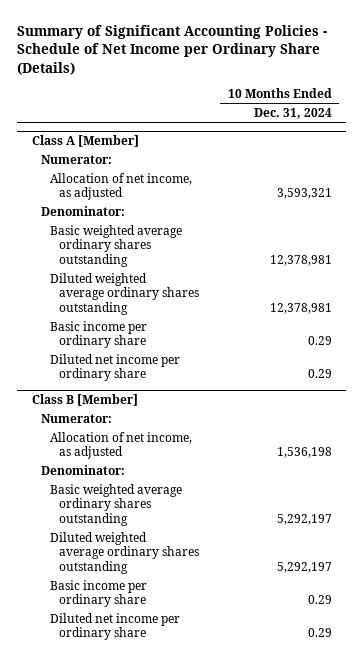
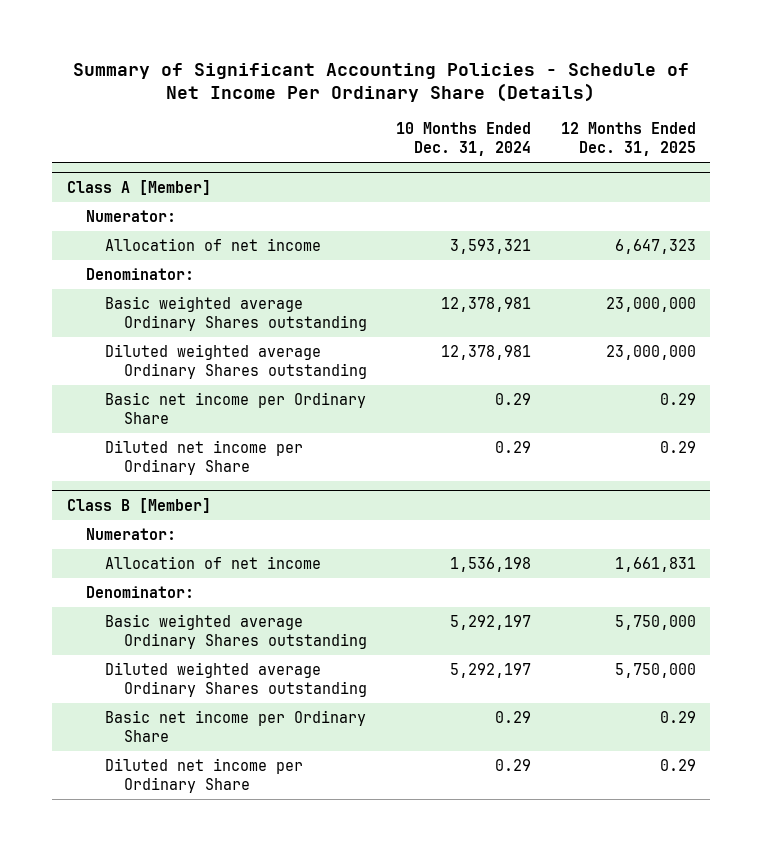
[17,24,328,75] Summary of Significant Accounting Policies - Schedule of Net Income per Ordinary Share (Details) -> [73,62,690,103] Summary of Significant Accounting Policies - Schedule of Net Income Per Ordinary Share (Details)
none -> [560,122,696,157] 12 Months Ended Dec. 31, 2025
[49,172,192,201] Allocation of net income, as adjusted -> [105,238,322,252] Allocation of net income
[49,224,182,267] Basic weighted average ordinary shares outstanding -> [105,296,368,331] Basic weighted average Ordinary Shares outstanding
[49,272,199,315] Diluted weighted average ordinary shares outstanding -> [105,344,368,379] Diluted weighted average Ordinary Shares outstanding
[49,320,147,349] Basic income per ordinary share -> [105,392,367,424] Basic net income per Ordinary Share
[49,353,180,382] Diluted net income per ordinary share -> [105,440,304,475] Diluted net income per Ordinary Share
[49,431,192,460] Allocation of net income, as adjusted -> [105,556,322,570] Allocation of net income
[49,483,182,526] Basic weighted average ordinary shares outstanding -> [105,614,368,649] Basic weighted average Ordinary Shares outstanding
[49,531,199,574] Diluted weighted average ordinary shares outstanding -> [105,662,368,697] Diluted weighted average Ordinary Shares outstanding
[49,579,147,608] Basic income per ordinary share -> [105,710,367,742] Basic net income per Ordinary Share
[49,612,180,641] Diluted net income per ordinary share -> [105,758,304,793] Diluted net income per Ordinary Share

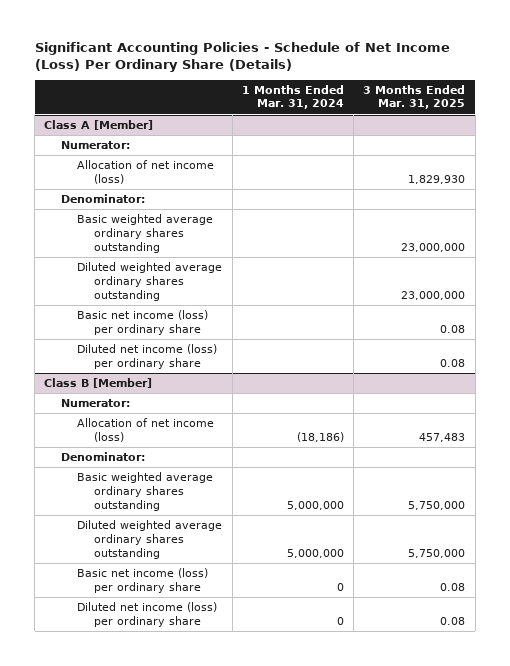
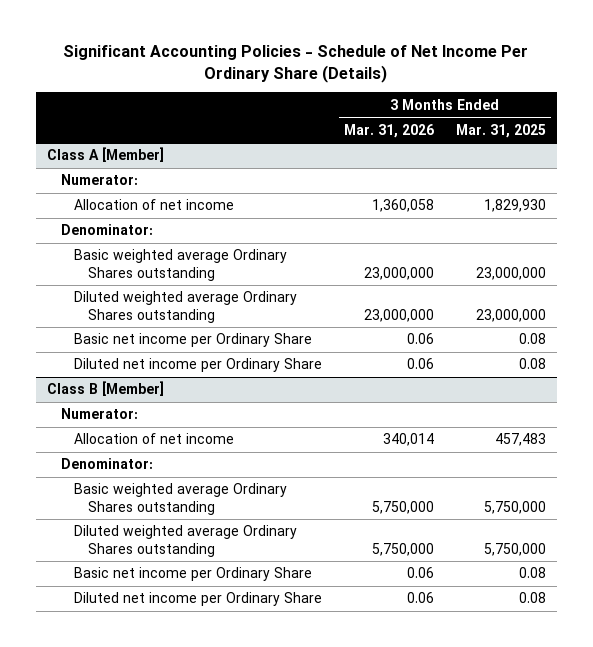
[34,41,450,72] Significant Accounting Policies - Schedule of Net Income (Loss) Per Ordinary Share (Details) -> [63,45,529,83] Significant Accounting Policies - Schedule of Net Income Per Ordinary Share (Details)
[241,84,344,110] 1 Months Ended Mar. 31, 2024 -> none
none -> [344,123,435,138] Mar. 31, 2026
[77,160,215,184] Allocation of net income (loss) -> [74,199,235,211] Allocation of net income
[77,214,214,253] Basic weighted average ordinary shares outstanding -> [74,249,288,281] Basic weighted average Ordinary Shares outstanding
[77,262,223,301] Diluted weighted average ordinary shares outstanding -> [74,291,298,323] Diluted weighted average Ordinary Shares outstanding
[77,310,209,335] Basic net income (loss) per ordinary share -> [74,333,313,348] Basic net income per Ordinary Share
[77,344,218,369] Diluted net income (loss) per ordinary share -> [74,358,323,373] Diluted net income per Ordinary Share
[77,418,215,442] Allocation of net income (loss) -> [74,433,235,445] Allocation of net income
[77,472,214,511] Basic weighted average ordinary shares outstanding -> [74,483,288,515] Basic weighted average Ordinary Shares outstanding
[77,520,223,559] Diluted weighted average ordinary shares outstanding -> [74,525,298,557] Diluted weighted average Ordinary Shares outstanding
[77,568,209,593] Basic net income (loss) per ordinary share -> [74,567,313,582] Basic net income per Ordinary Share
[77,602,218,627] Diluted net income (loss) per ordinary share -> [74,592,323,607] Diluted net income per Ordinary Share

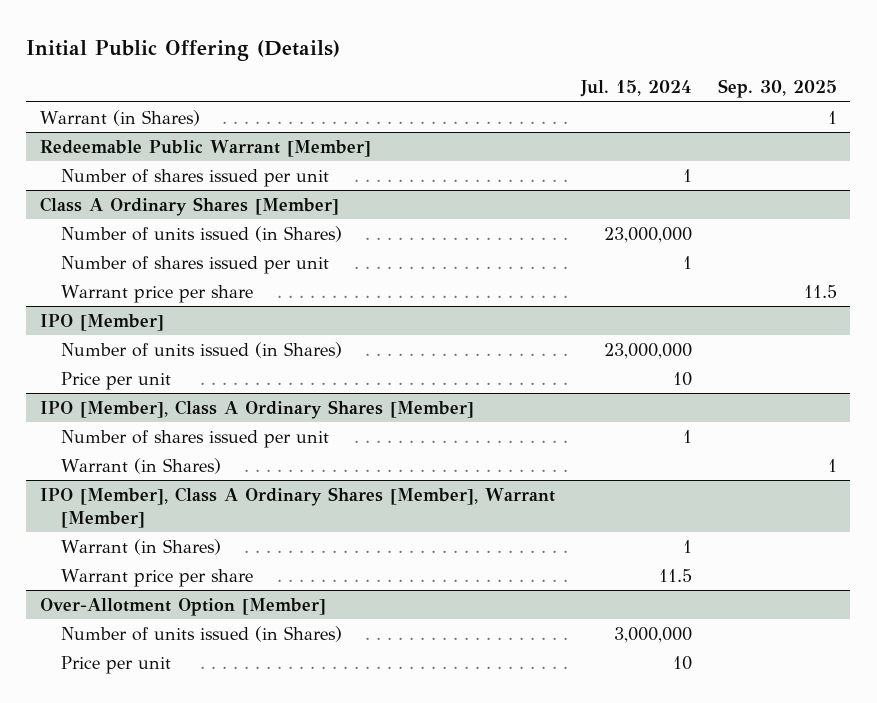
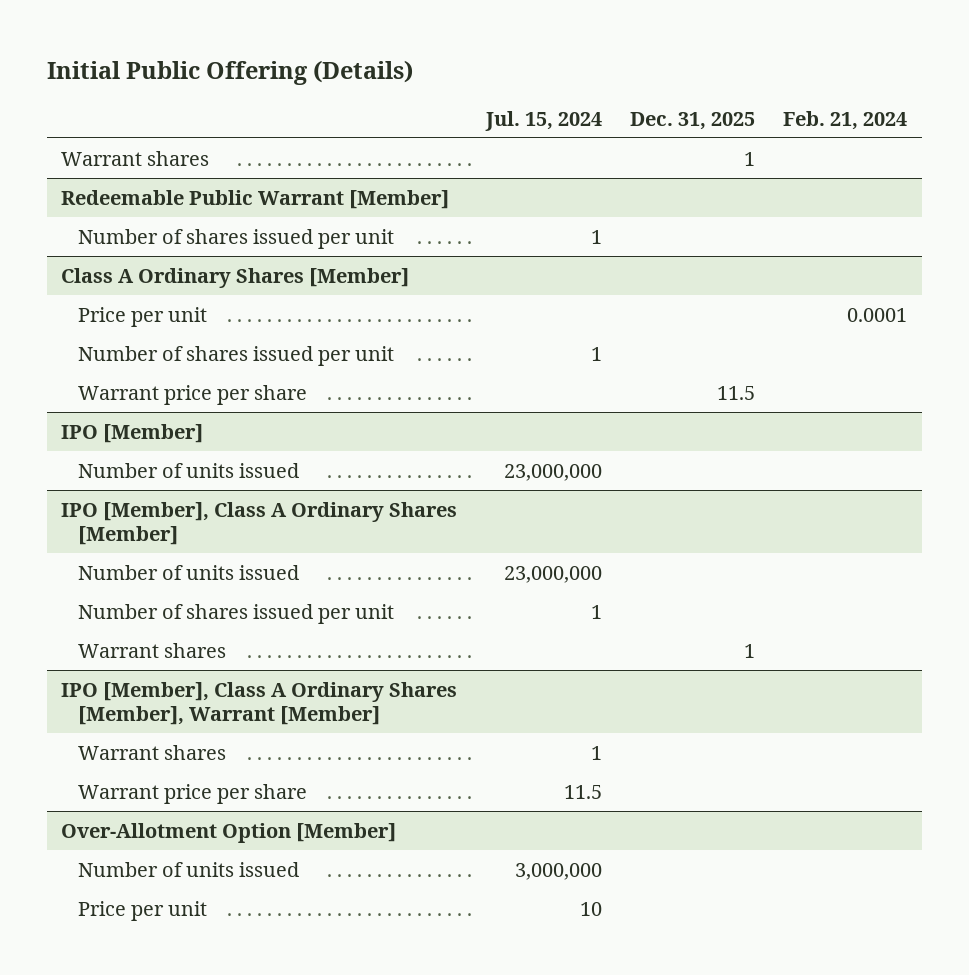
[718,79,838,99] Sep. 30, 2025 -> none
none -> [630,111,756,130] Dec. 31, 2025
none -> [783,110,908,130] Feb. 21, 2024
[39,109,200,126] Warrant (in Shares) -> [61,150,210,166] Warrant shares
[60,225,342,242] Number of units issued (in Shares) -> none
none -> [77,306,207,327] Price per unit
[60,371,171,390] Price per unit -> none
[60,341,342,358] Number of units issued (in Shares) -> [77,462,299,478] Number of units issued
none -> [77,564,299,580] Number of units issued
[60,457,221,474] Warrant (in Shares) -> [77,642,226,658] Warrant shares
[60,538,221,555] Warrant (in Shares) -> [77,744,226,760] Warrant shares
[60,625,342,642] Number of units issued (in Shares) -> [77,861,299,877] Number of units issued

